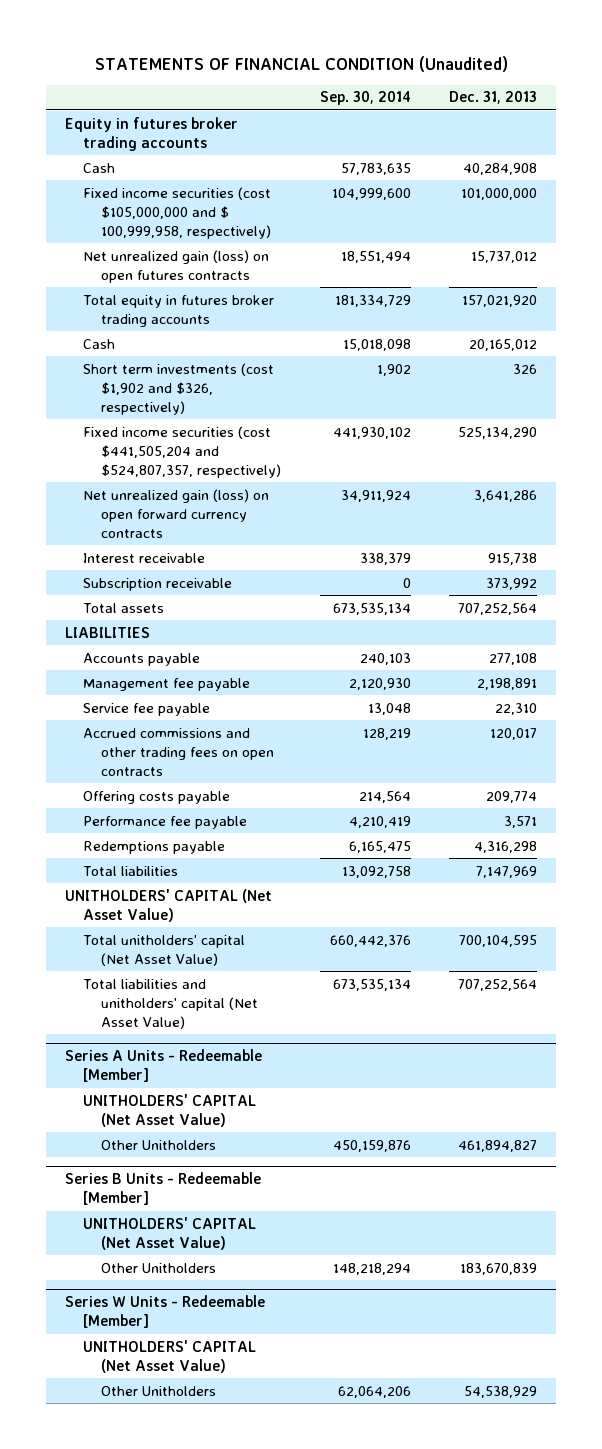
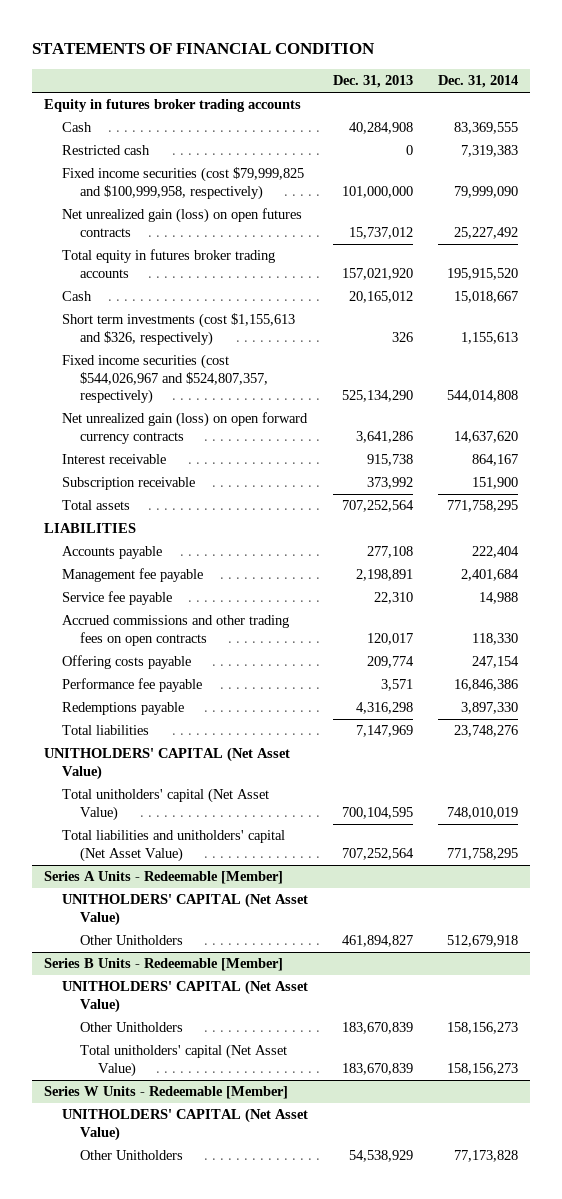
[95,55,509,72] STATEMENTS OF FINANCIAL CONDITION (Unaudited) -> [31,43,375,55] STATEMENTS OF FINANCIAL CONDITION
[319,91,411,106] Sep. 30, 2014 -> none
none -> [437,75,518,89] Dec. 31, 2014
none -> [61,145,150,156] Restricted cash
[83,186,272,239] Fixed income securities (cost $105,000,000 and $ 100,999,958, respectively) -> [61,167,304,200] Fixed income securities (cost $79,999,825 and $100,999,958, respectively)
[83,362,275,415] Short term investments (cost $1,902 and $326, respectively) -> [61,313,295,346] Short term investments (cost $1,155,613 and $326, respectively)
[83,425,282,478] Fixed income securities (cost $441,505,204 and $524,807,357, respectively) -> [61,354,268,405] Fixed income securities (cost $544,026,967 and $524,807,357, respectively)
none -> [79,1044,287,1077] Total unitholders' capital (Net Asset Value)

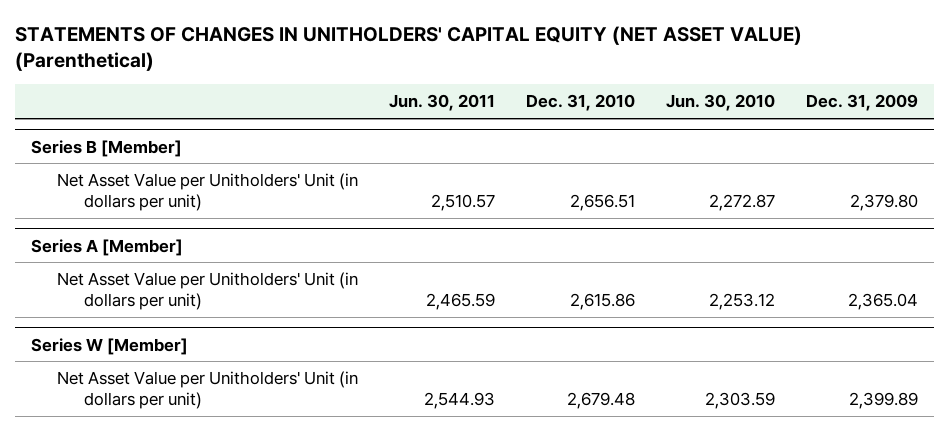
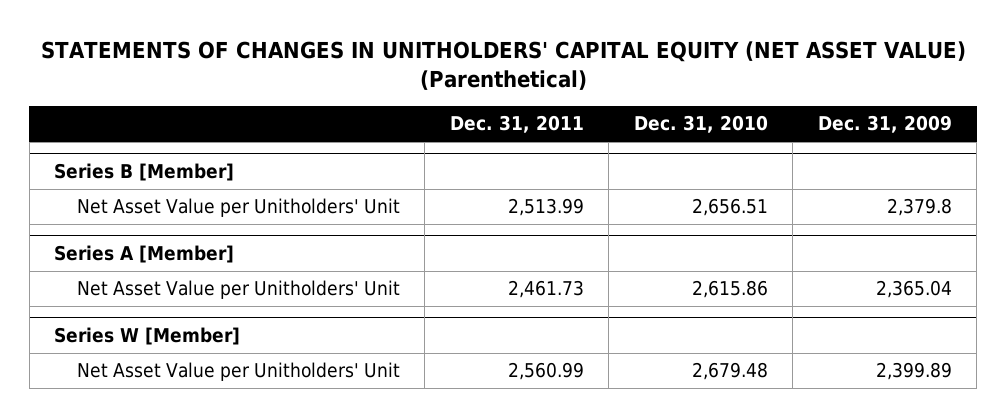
[389,94,496,112] Jun. 30, 2011 -> none
[666,94,776,112] Jun. 30, 2010 -> none
none -> [449,115,584,134] Dec. 31, 2011
[57,172,359,212] Net Asset Value per Unitholders' Unit (in dollars per unit) -> [76,198,400,218] Net Asset Value per Unitholders' Unit
[850,194,919,212] 2,379.80 -> [886,198,952,217] 2,379.8
[57,271,359,311] Net Asset Value per Unitholders' Unit (in dollars per unit) -> [76,280,400,300] Net Asset Value per Unitholders' Unit
[57,370,359,410] Net Asset Value per Unitholders' Unit (in dollars per unit) -> [76,362,400,382] Net Asset Value per Unitholders' Unit

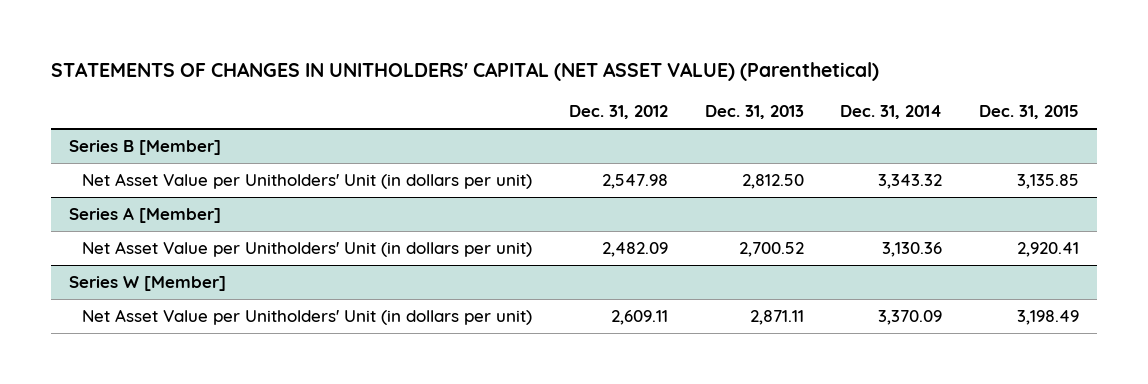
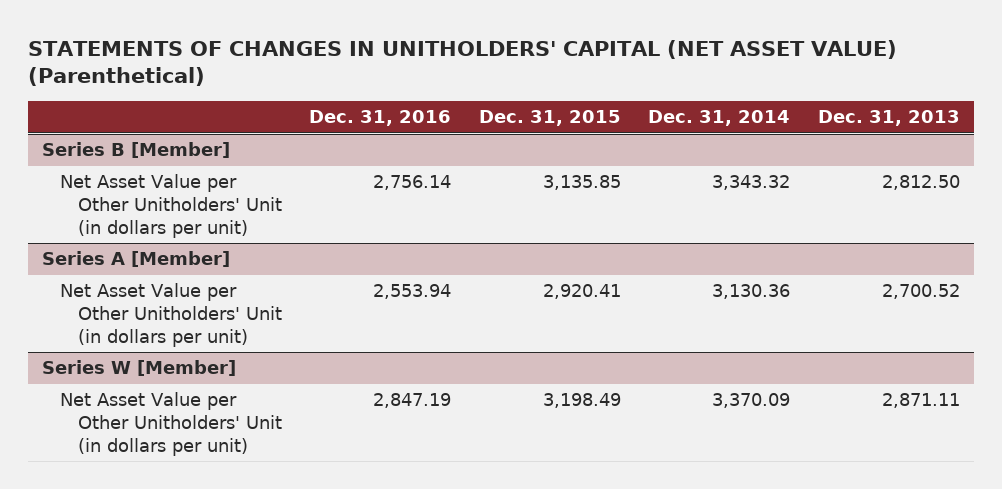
[568,105,668,120] Dec. 31, 2012 -> none
none -> [309,110,452,127] Dec. 31, 2016
[82,173,533,190] Net Asset Value per Unitholders' Unit (in dollars per unit) -> [59,174,282,238] Net Asset Value per Other Unitholders' Unit (in dollars per unit)
[82,241,533,258] Net Asset Value per Unitholders' Unit (in dollars per unit) -> [59,283,282,347] Net Asset Value per Other Unitholders' Unit (in dollars per unit)
[82,309,533,326] Net Asset Value per Unitholders' Unit (in dollars per unit) -> [59,392,282,456] Net Asset Value per Other Unitholders' Unit (in dollars per unit)

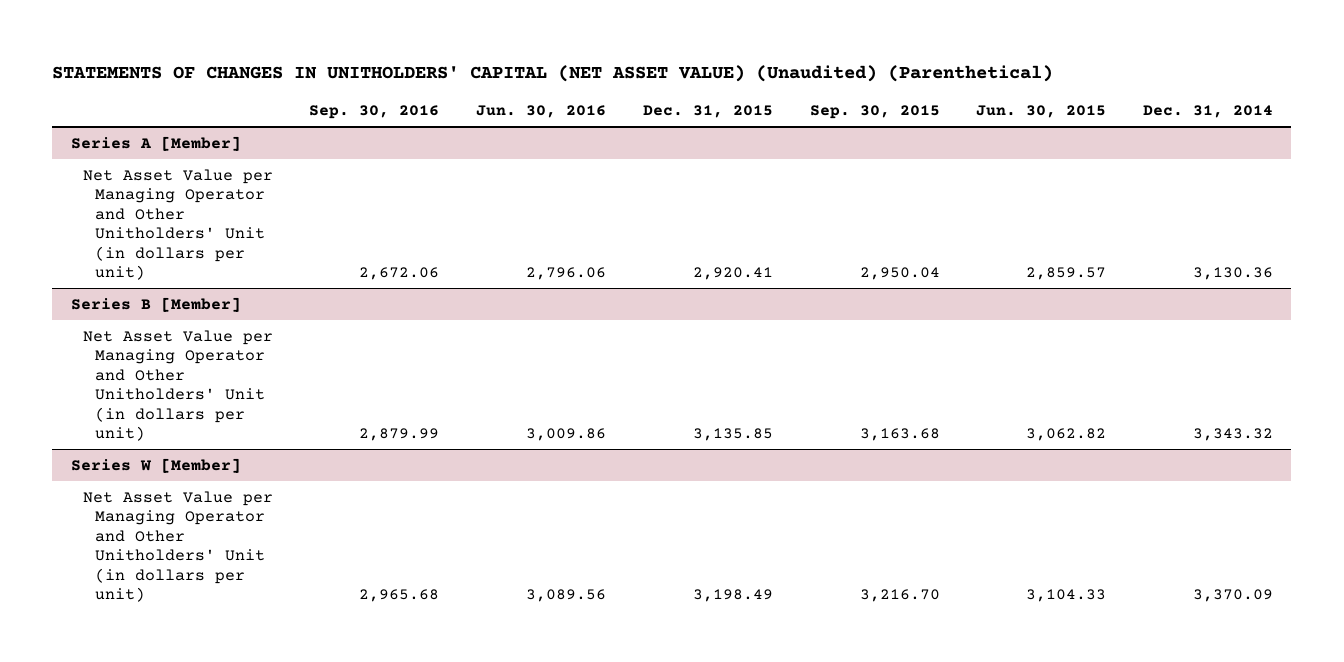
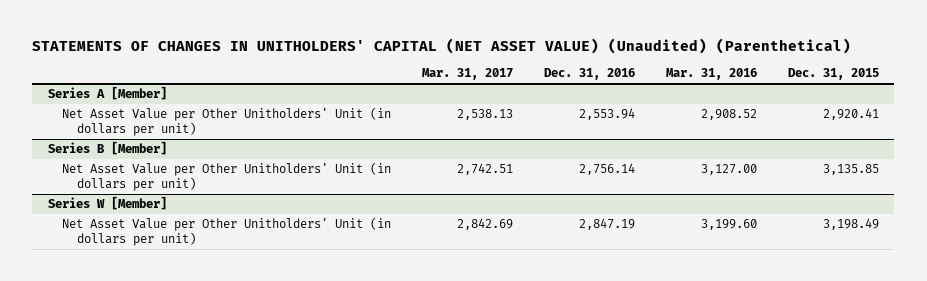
[309,104,440,119] Sep. 30, 2016 -> none
[476,104,607,118] Jun. 30, 2016 -> none
[809,104,940,119] Sep. 30, 2015 -> none
[976,104,1107,118] Jun. 30, 2015 -> none
[1143,104,1274,118] Dec. 31, 2014 -> none
none -> [422,68,514,81] Mar. 31, 2017
none -> [544,68,636,81] Dec. 31, 2016
none -> [665,68,757,81] Mar. 31, 2016
[82,168,273,281] Net Asset Value per Managing Operator and Other Unitholders' Unit (in dollars per unit) -> [62,107,392,136] Net Asset Value per Other Unitholders' Unit (in dollars per unit)
[82,329,273,442] Net Asset Value per Managing Operator and Other Unitholders' Unit (in dollars per unit) -> [62,162,392,191] Net Asset Value per Other Unitholders' Unit (in dollars per unit)
[82,490,273,603] Net Asset Value per Managing Operator and Other Unitholders' Unit (in dollars per unit) -> [62,217,392,246] Net Asset Value per Other Unitholders' Unit (in dollars per unit)

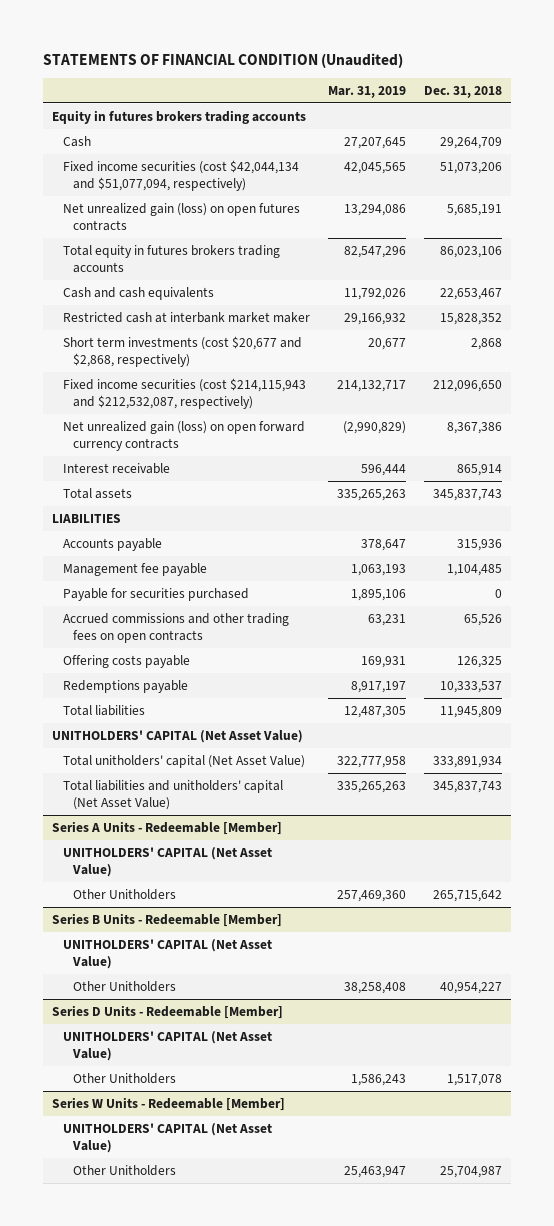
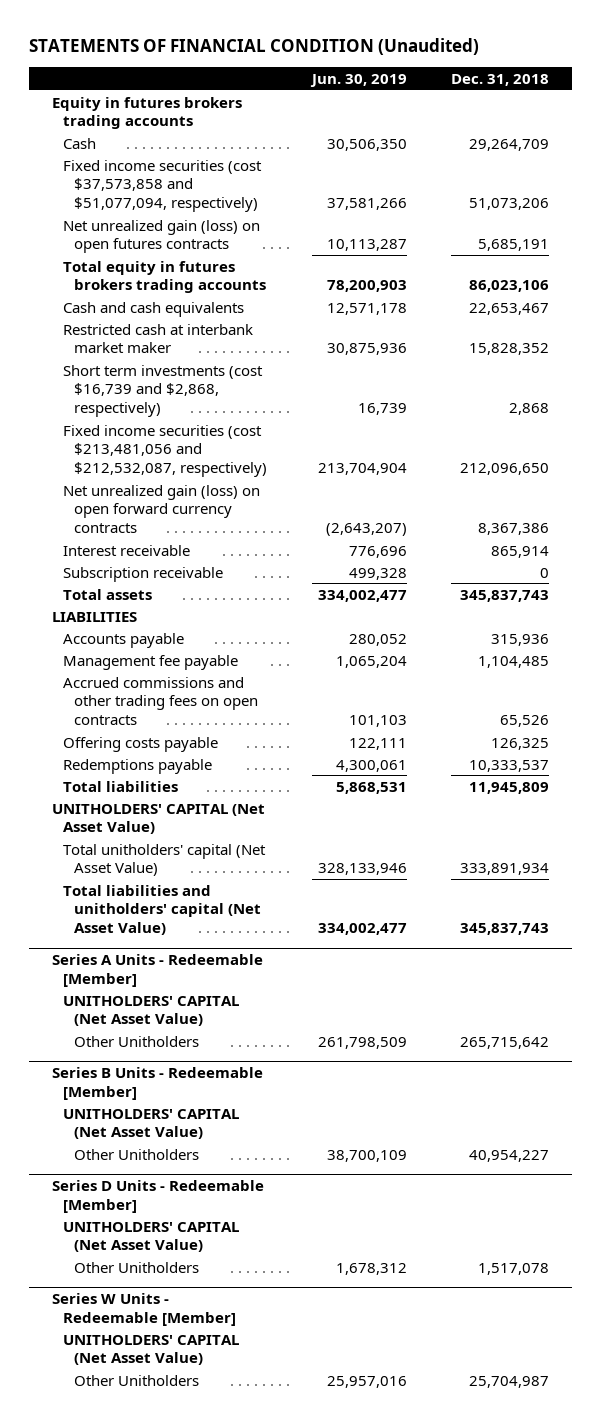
[327,86,406,99] Mar. 31, 2019 -> none
none -> [309,73,407,87] Jun. 30, 2019
[62,159,299,191] Fixed income securities (cost $42,044,134 and $51,077,094, respectively) -> [62,159,262,212] Fixed income securities (cost $37,573,858 and $51,077,094, respectively)
[62,335,302,367] Short term investments (cost $20,677 and $2,868, respectively) -> [62,364,263,417] Short term investments (cost $16,739 and $2,868, respectively)
[62,377,306,409] Fixed income securities (cost $214,115,943 and $212,532,087, respectively) -> [62,424,268,477] Fixed income securities (cost $213,481,056 and $212,532,087, respectively)
none -> [62,566,223,582] Subscription receivable
[62,587,249,601] Payable for securities purchased -> none

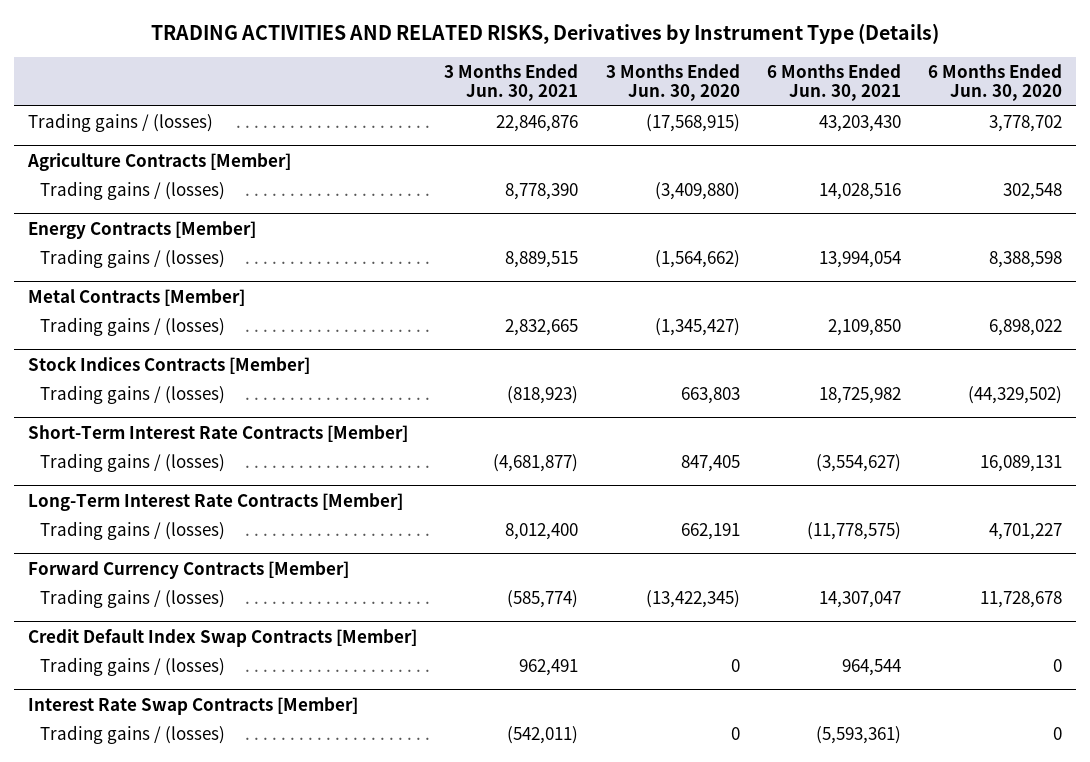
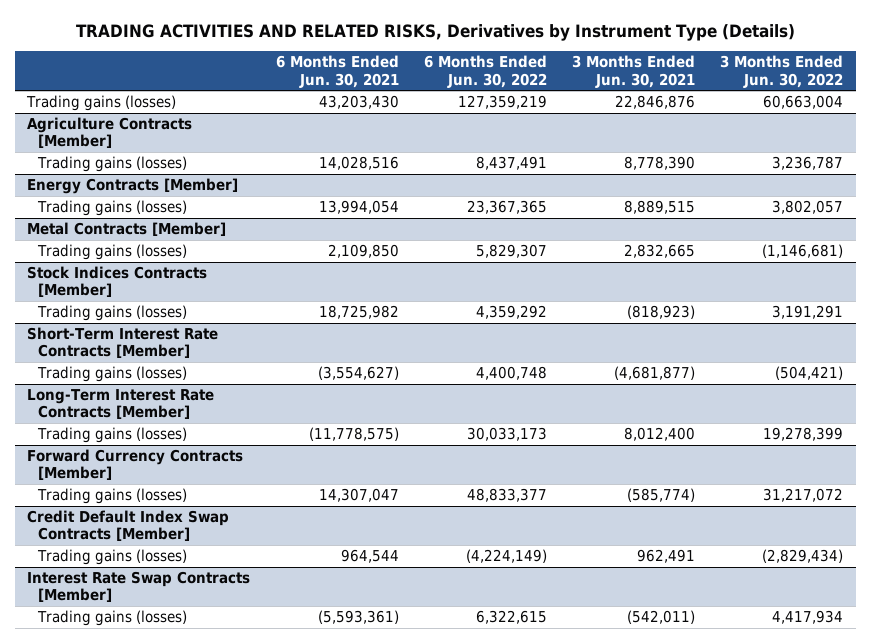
[605,63,740,102] 3 Months Ended Jun. 30, 2020 -> none
[928,63,1063,102] 6 Months Ended Jun. 30, 2020 -> none
none -> [423,55,547,88] 6 Months Ended Jun. 30, 2022
none -> [720,55,844,88] 3 Months Ended Jun. 30, 2022
[27,112,213,132] Trading gains / (losses) -> [26,95,177,112] Trading gains (losses)
[40,180,226,200] Trading gains / (losses) -> [36,156,187,173] Trading gains (losses)
[40,248,226,268] Trading gains / (losses) -> [36,200,187,217] Trading gains (losses)
[40,316,226,336] Trading gains / (losses) -> [36,244,187,261] Trading gains (losses)
[40,384,226,404] Trading gains / (losses) -> [36,305,187,322] Trading gains (losses)
[40,452,226,472] Trading gains / (losses) -> [36,366,187,383] Trading gains (losses)
[40,520,226,540] Trading gains / (losses) -> [36,427,187,444] Trading gains (losses)
[40,588,226,608] Trading gains / (losses) -> [36,488,187,505] Trading gains (losses)
[40,656,226,676] Trading gains / (losses) -> [36,549,187,566] Trading gains (losses)
[40,724,226,744] Trading gains / (losses) -> [36,610,187,627] Trading gains (losses)

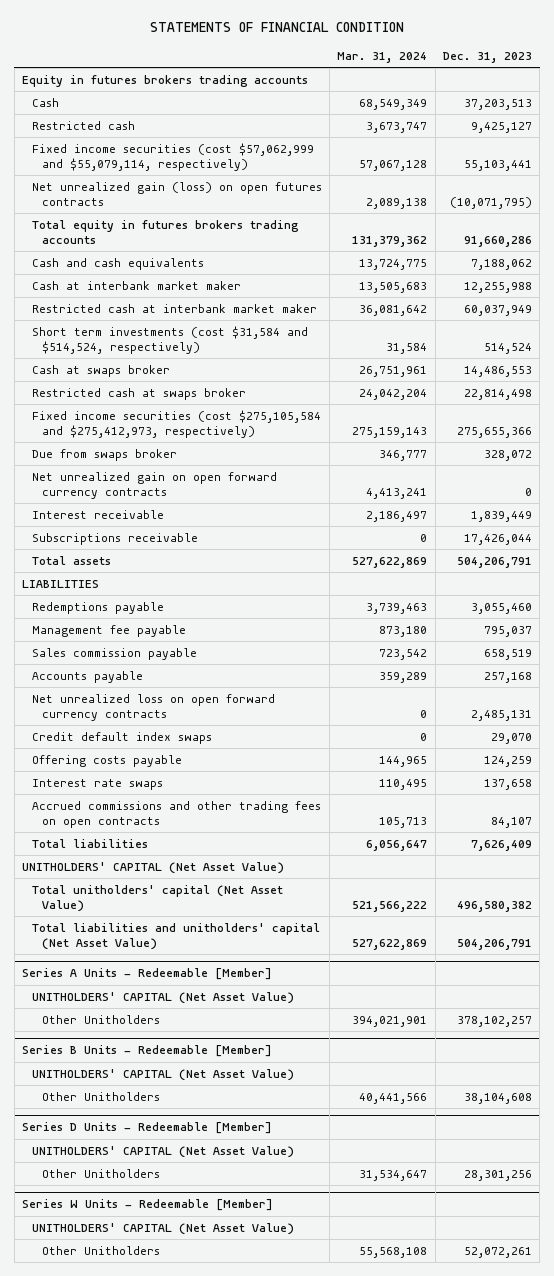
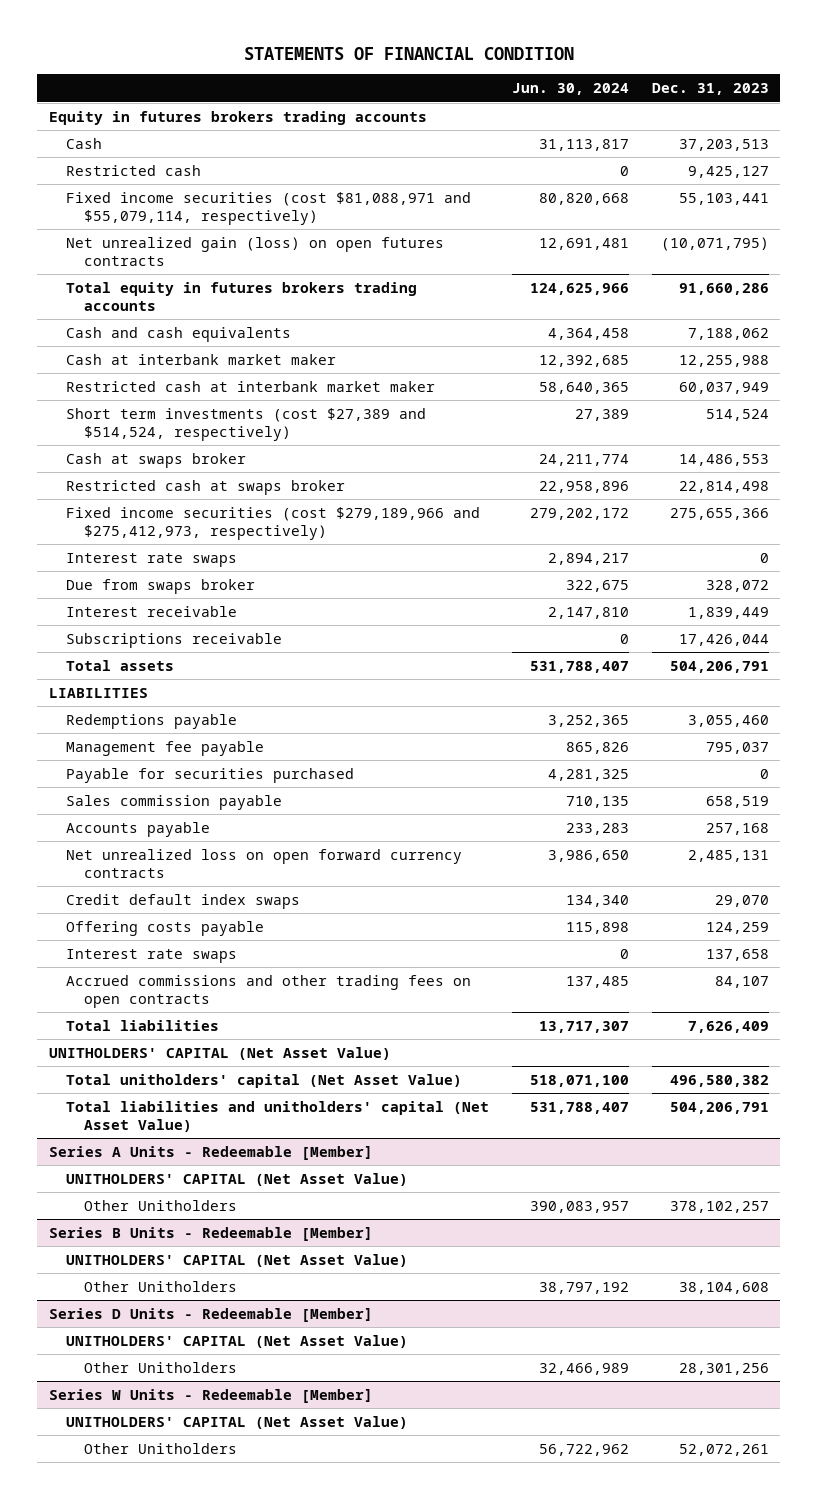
[337,51,428,63] Mar. 31, 2024 -> none
none -> [511,83,629,96] Jun. 30, 2024
[31,142,314,171] Fixed income securities (cost $57,062,999 and $55,079,114, respectively) -> [66,191,472,225] Fixed income securities (cost $81,088,971 and $55,079,114, respectively)
[31,325,308,354] Short term investments (cost $31,584 and $514,524, respectively) -> [66,407,427,441] Short term investments (cost $27,389 and $514,524, respectively)
[31,409,321,438] Fixed income securities (cost $275,105,584 and $275,412,973, respectively) -> [66,506,481,540] Fixed income securities (cost $279,189,966 and $275,412,973, respectively)
none -> [66,552,238,567] Interest rate swaps
[31,471,277,499] Net unrealized gain on open forward currency contracts -> none
none -> [66,767,355,783] Payable for securities purchased

